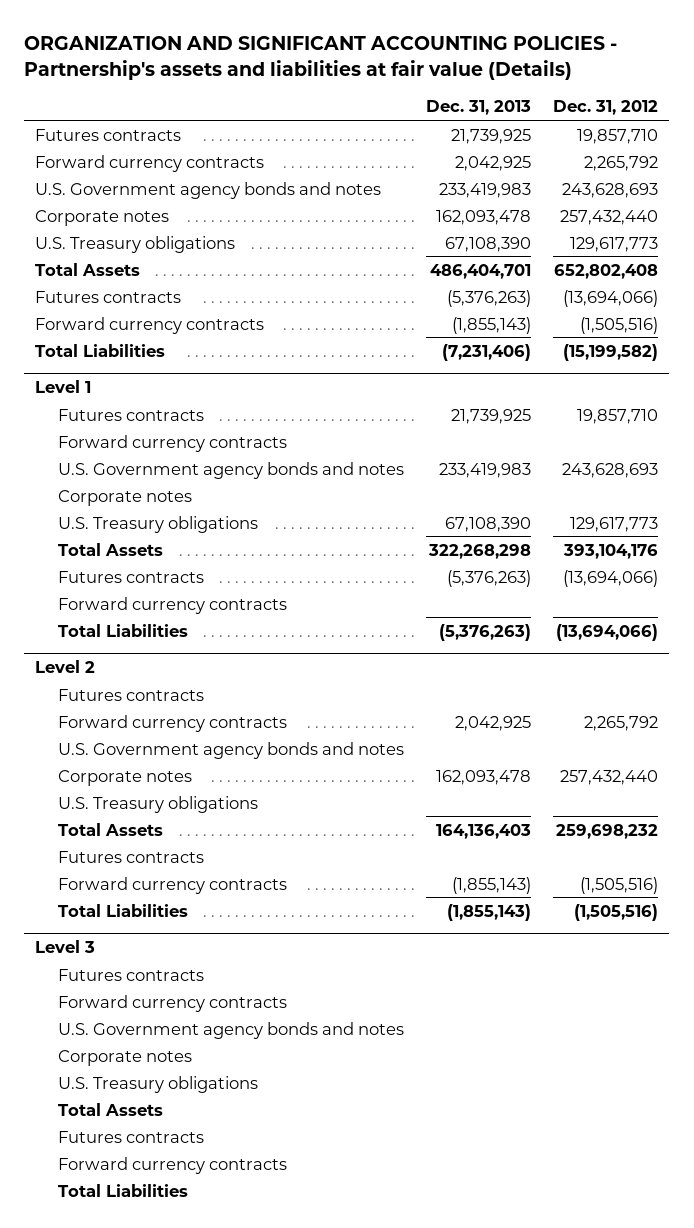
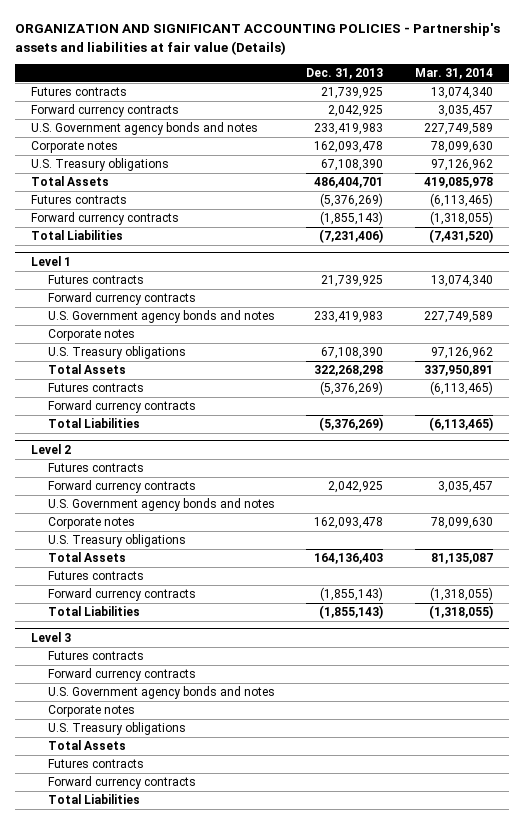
[553,100,659,116] Dec. 31, 2012 -> none
none -> [415,67,494,79] Mar. 31, 2014
[447,289,532,307] (5,376,263) -> [320,193,384,208] (5,376,269)
[447,569,532,587] (5,376,263) -> [320,381,384,396] (5,376,269)
[439,623,532,641] (5,376,263) -> [319,417,384,432] (5,376,269)

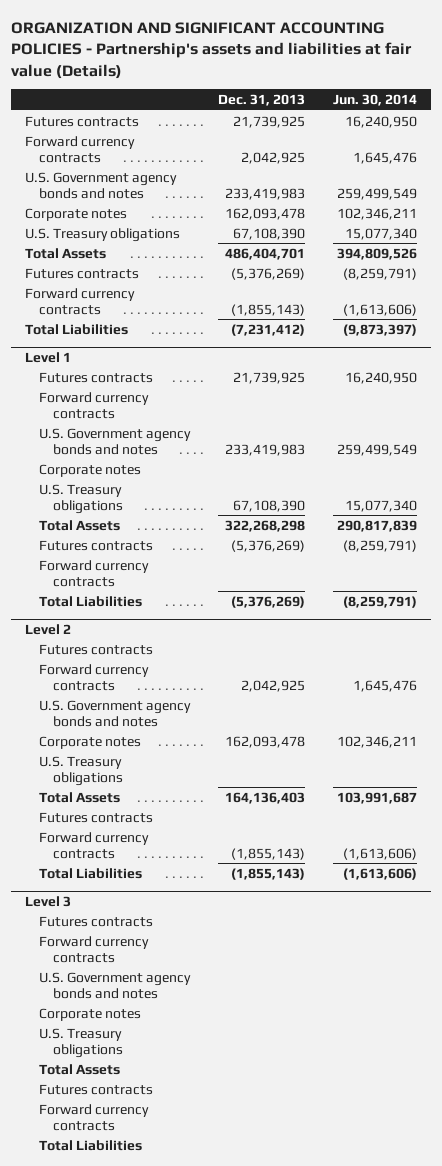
[415,67,494,79] Mar. 31, 2014 -> none
none -> [332,94,417,107] Jun. 30, 2014
[319,229,384,244] (7,231,406) -> [230,323,305,336] (7,231,412)

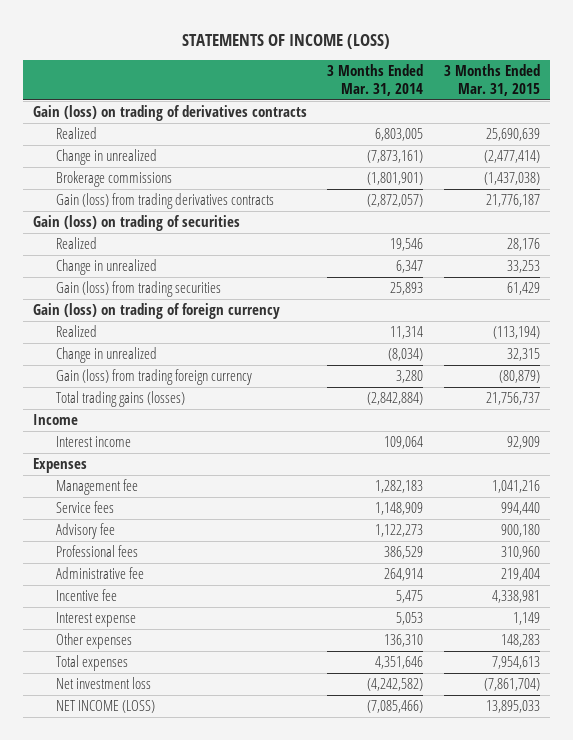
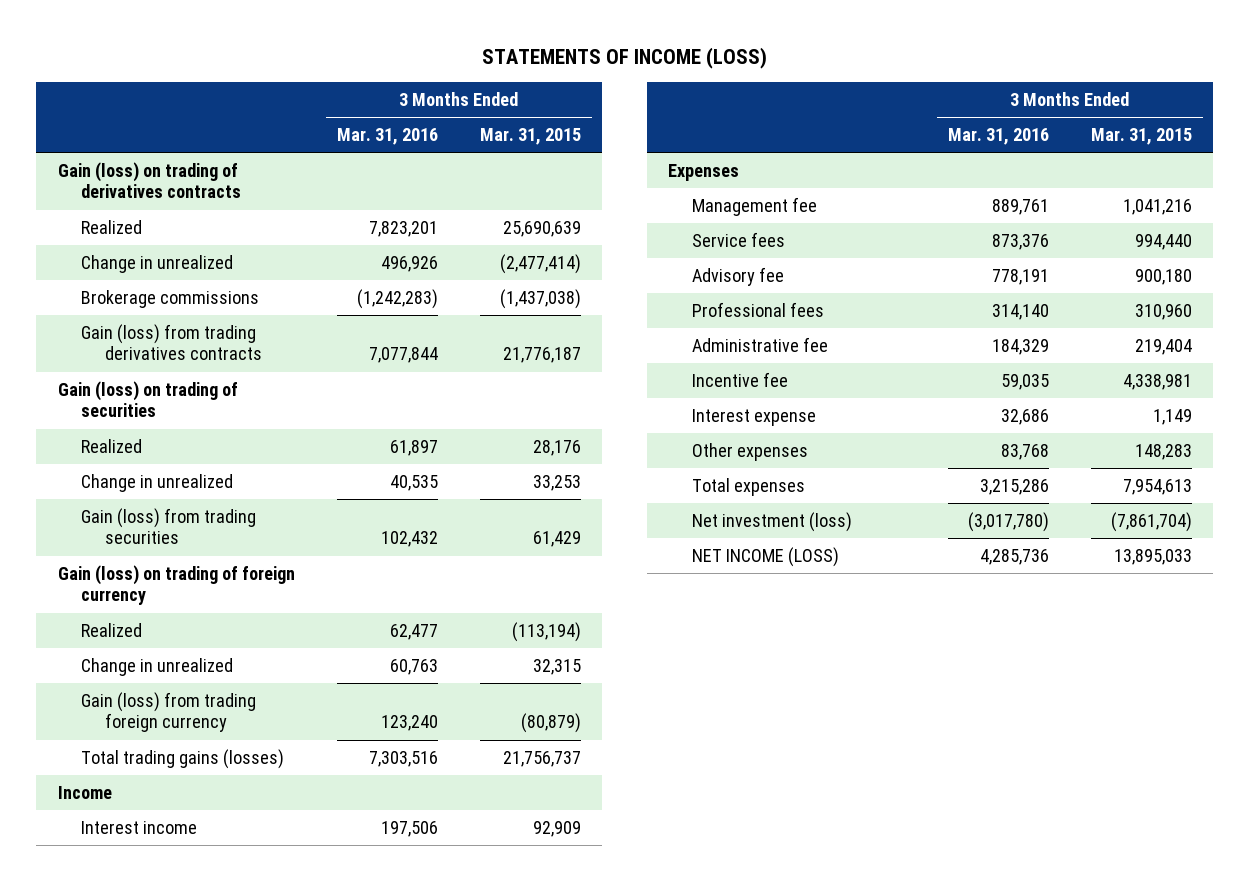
[327,64,424,97] 3 Months Ended Mar. 31, 2014 -> none
none -> [336,128,438,146] Mar. 31, 2016
[56,677,152,690] Net investment loss -> [692,511,853,532] Net investment (loss)

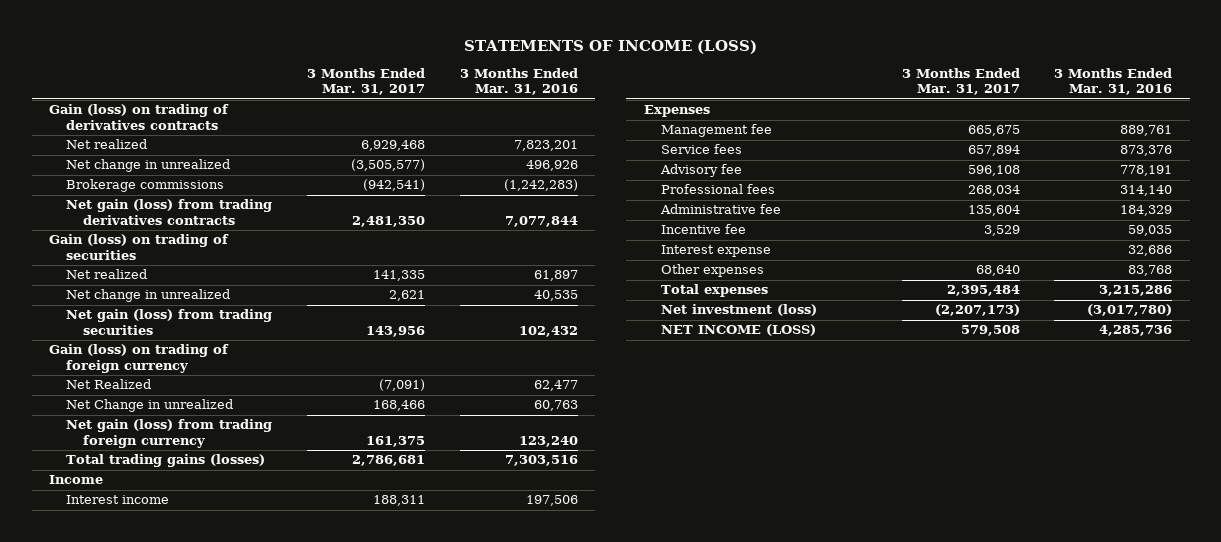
[480,128,582,146] Mar. 31, 2015 -> none
none -> [306,67,425,96] 3 Months Ended Mar. 31, 2017
[81,219,143,234] Realized -> [66,139,148,150] Net realized
[81,254,234,273] Change in unrealized -> [66,159,231,173] Net change in unrealized
[81,323,262,361] Gain (loss) from trading derivatives contracts -> [66,199,273,225] Net gain (loss) from trading derivatives contracts
[81,438,143,453] Realized -> [66,269,148,280] Net realized
[81,473,234,492] Change in unrealized -> [66,289,231,303] Net change in unrealized
[81,507,257,545] Gain (loss) from trading securities -> [66,309,273,335] Net gain (loss) from trading securities
[81,622,143,637] Realized -> [66,379,152,390] Net Realized
[81,657,234,676] Change in unrealized -> [66,399,234,413] Net Change in unrealized
[81,691,257,733] Gain (loss) from trading foreign currency -> [66,419,273,448] Net gain (loss) from trading foreign currency

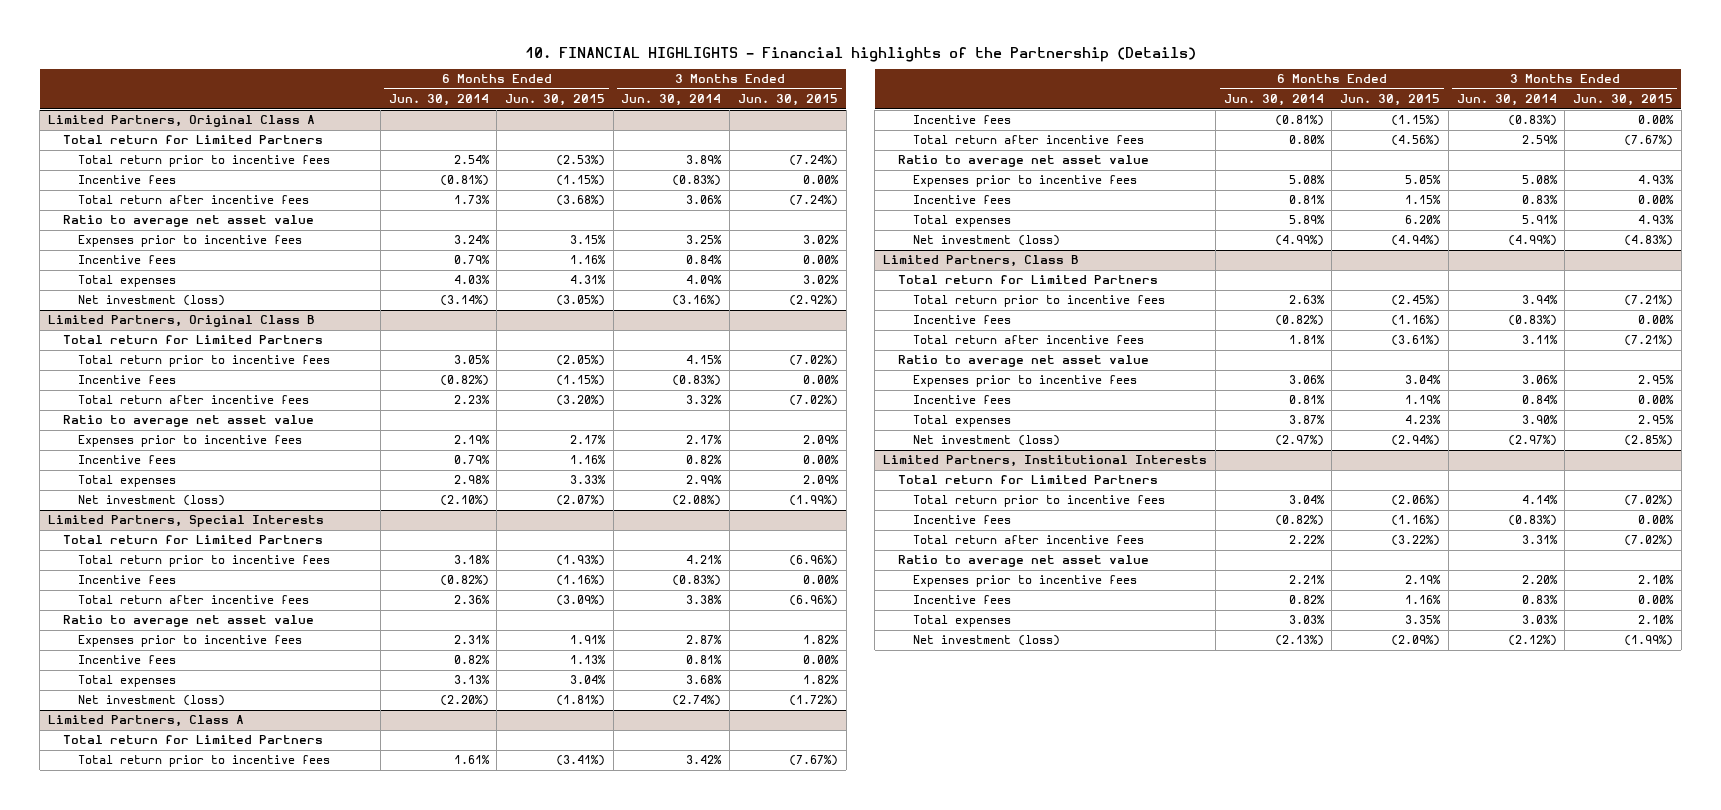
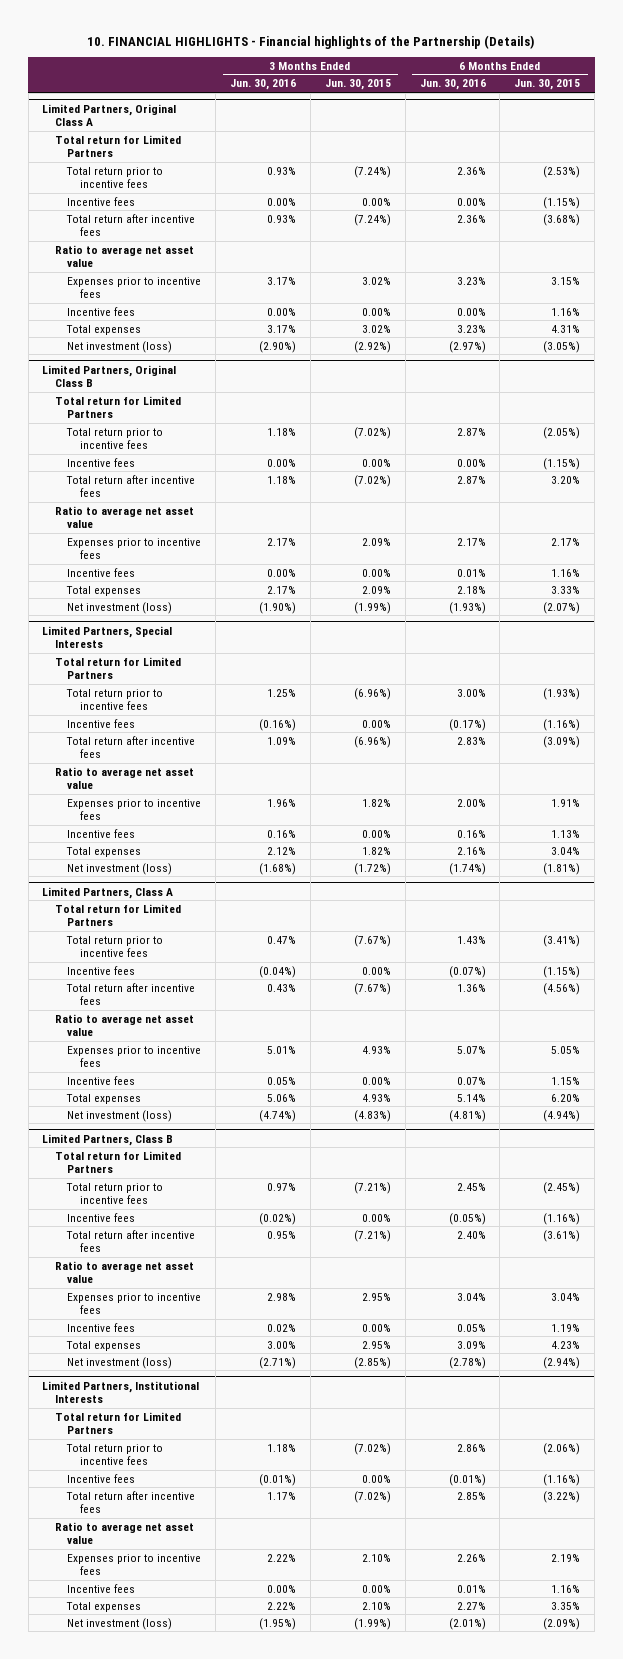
[388,94,489,107] Jun. 30, 2014 -> none
[621,94,722,107] Jun. 30, 2014 -> none
none -> [230,79,297,91] Jun. 30, 2016
none -> [419,79,486,91] Jun. 30, 2016
[555,395,605,407] (3.20%) -> [551,475,581,484] 3.20%

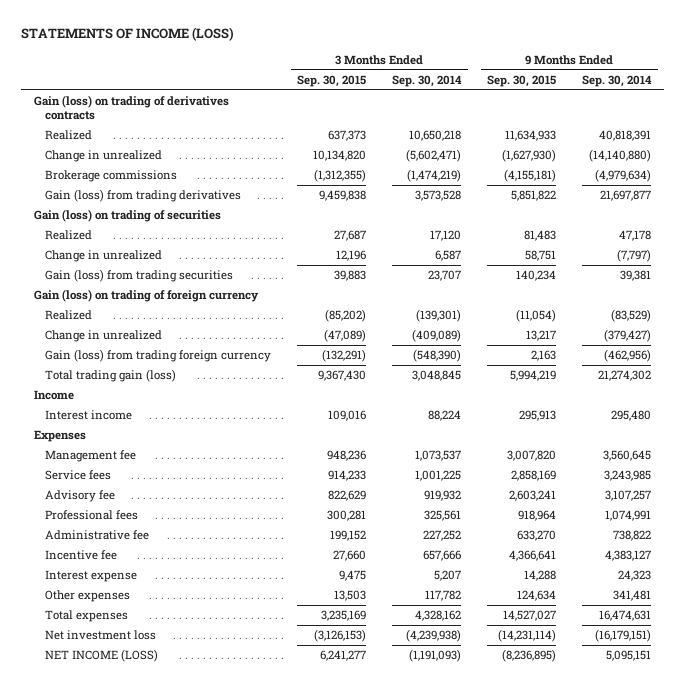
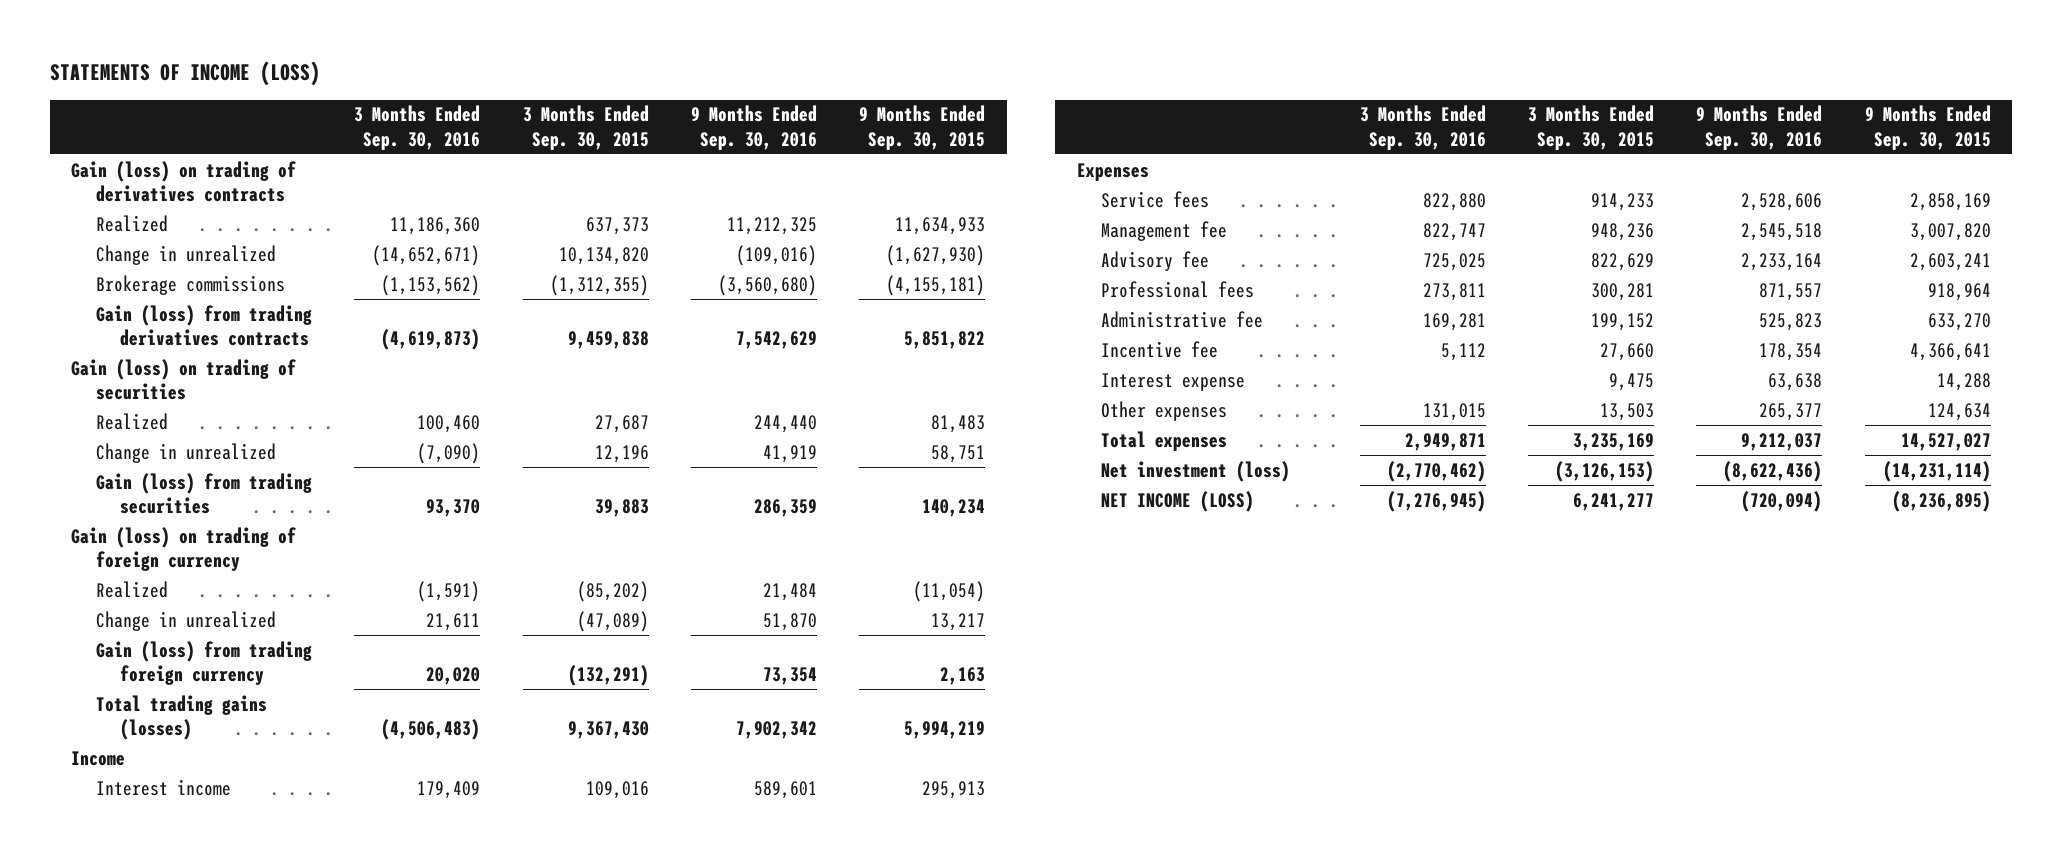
[392,74,463,87] Sep. 30, 2014 -> none
[582,74,653,87] Sep. 30, 2014 -> none
none -> [354,105,481,150] 3 Months Ended Sep. 30, 2016
none -> [691,105,818,150] 9 Months Ended Sep. 30, 2016
[45,189,242,203] Gain (loss) from trading derivatives -> [95,304,312,346] Gain (loss) from trading derivatives contracts
[45,369,177,383] Total trading gain (loss) -> [95,694,267,740] Total trading gains (losses)
[45,450,137,463] Management fee -> [1101,220,1228,241] Management fee
[45,630,157,641] Net investment loss -> [1101,460,1291,482] Net investment (loss)

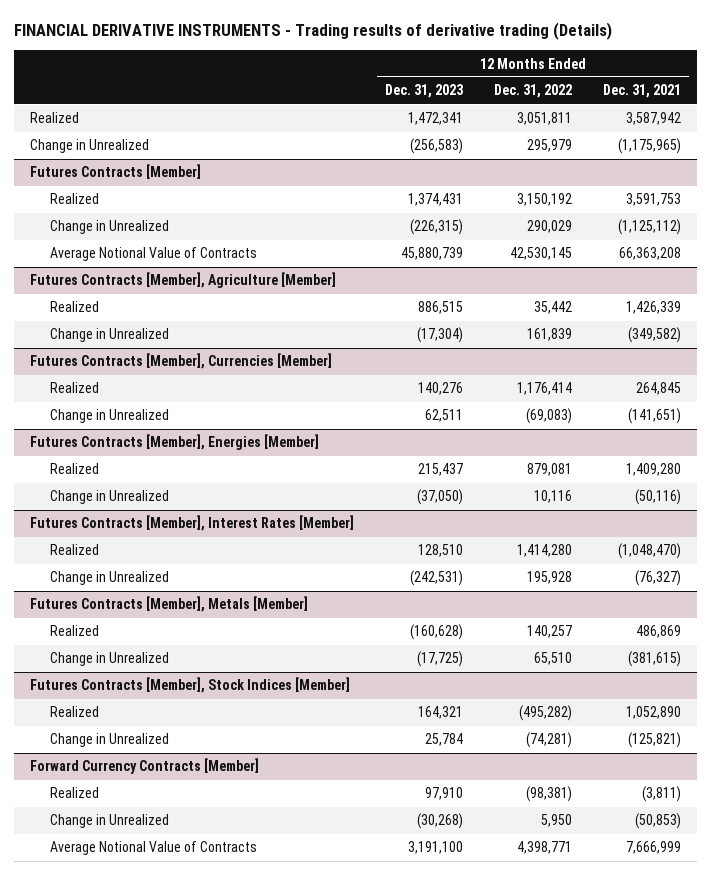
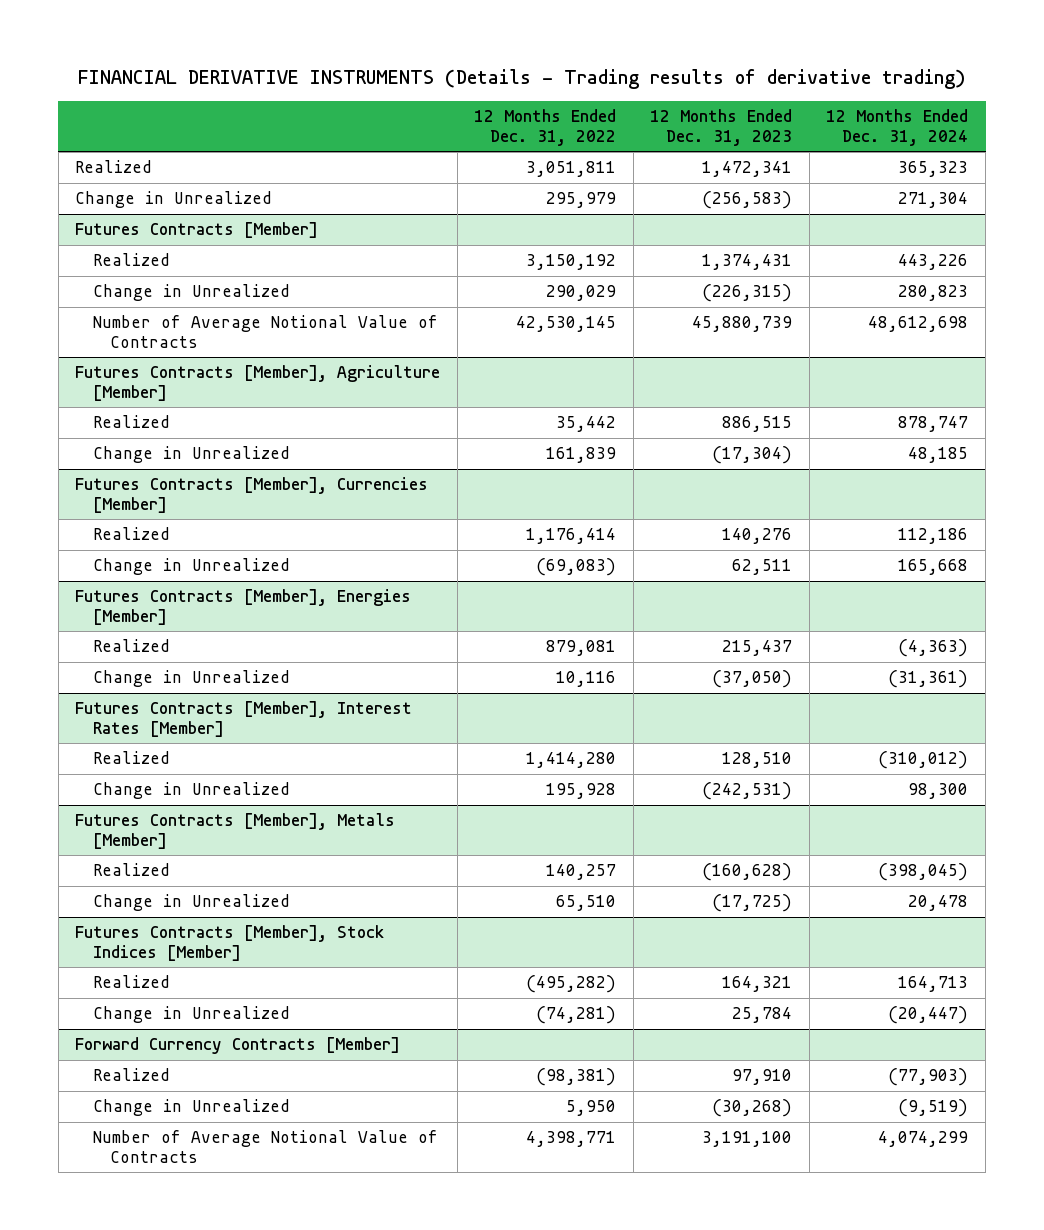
[14,22,613,41] FINANCIAL DERIVATIVE INSTRUMENTS - Trading results of derivative trading (Details) -> [77,69,966,90] FINANCIAL DERIVATIVE INSTRUMENTS (Details - Trading results of derivative trading)
[603,84,682,99] Dec. 31, 2021 -> none
none -> [826,109,969,146] 12 Months Ended Dec. 31, 2024
[50,247,258,262] Average Notional Value of Contracts -> [92,315,438,348] Number of Average Notional Value of Contracts
[50,841,258,856] Average Notional Value of Contracts -> [92,1130,438,1163] Number of Average Notional Value of Contracts

